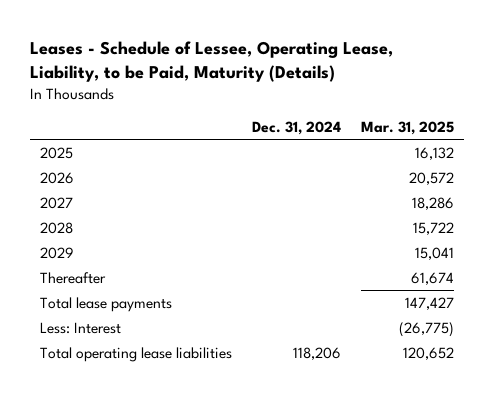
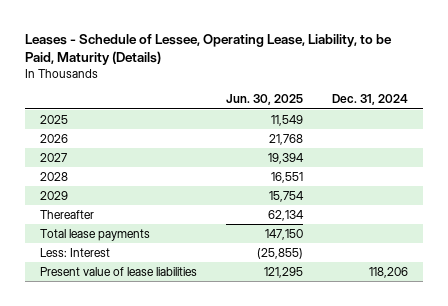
[361,120,455,135] Mar. 31, 2025 -> none
none -> [225,94,303,106] Jun. 30, 2025
[39,346,232,362] Total operating lease liabilities -> [39,266,197,276] Present value of lease liabilities

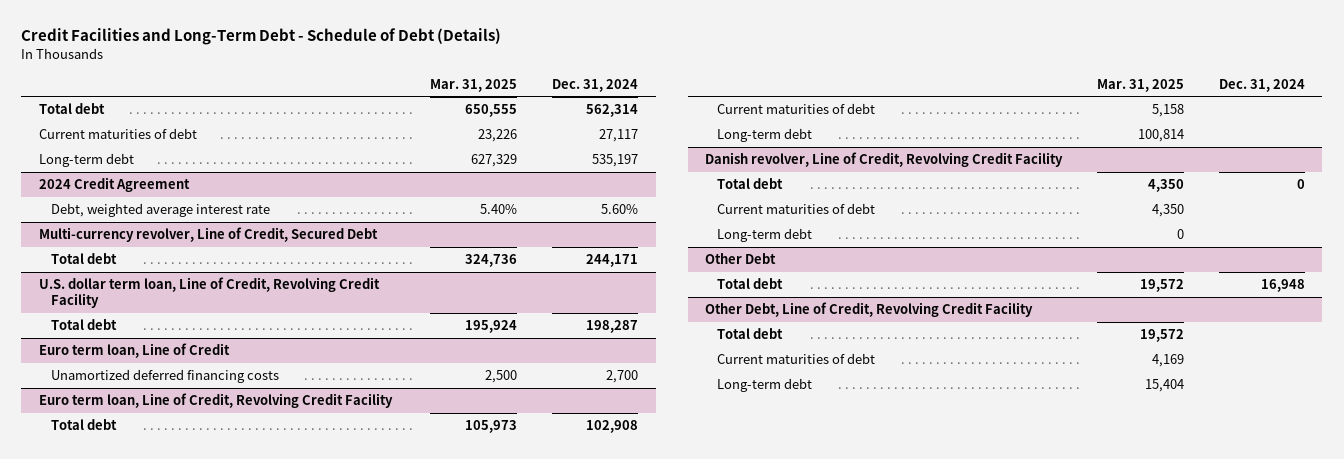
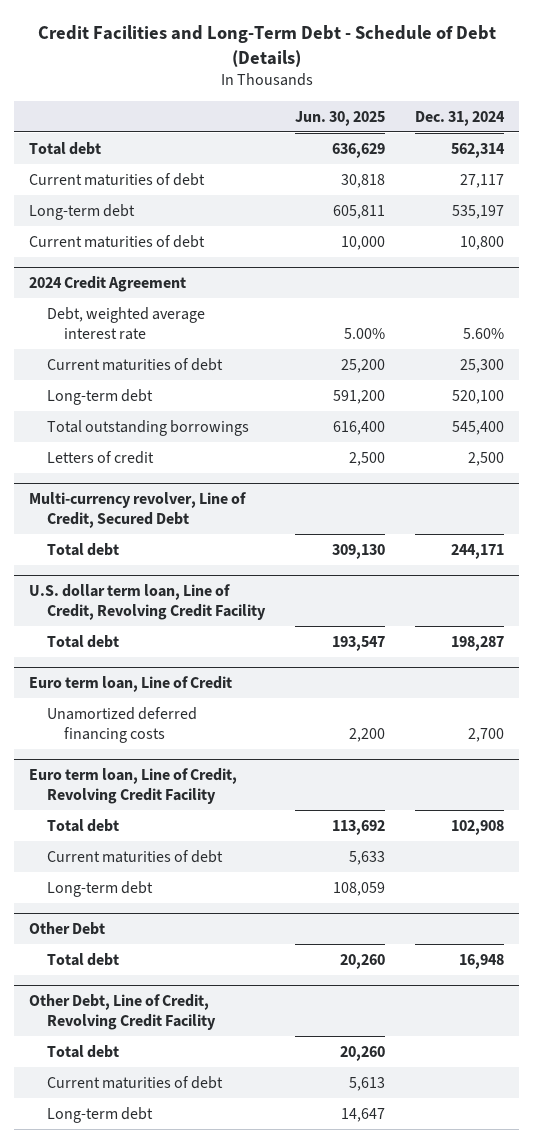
[430,78,518,92] Mar. 31, 2025 -> none
none -> [294,110,385,126] Jun. 30, 2025
none -> [29,234,206,248] Current maturities of debt
none -> [46,357,223,371] Current maturities of debt
none -> [46,388,153,405] Long-term debt
none -> [46,419,249,436] Total outstanding borrowings
none -> [46,450,154,464] Letters of credit
[705,152,1064,168] Danish revolver, Line of Credit, Revolving Credit Facility -> none
[717,178,784,190] Total debt -> none
[717,203,876,215] Current maturities of debt -> none
[717,228,813,243] Long-term debt -> none

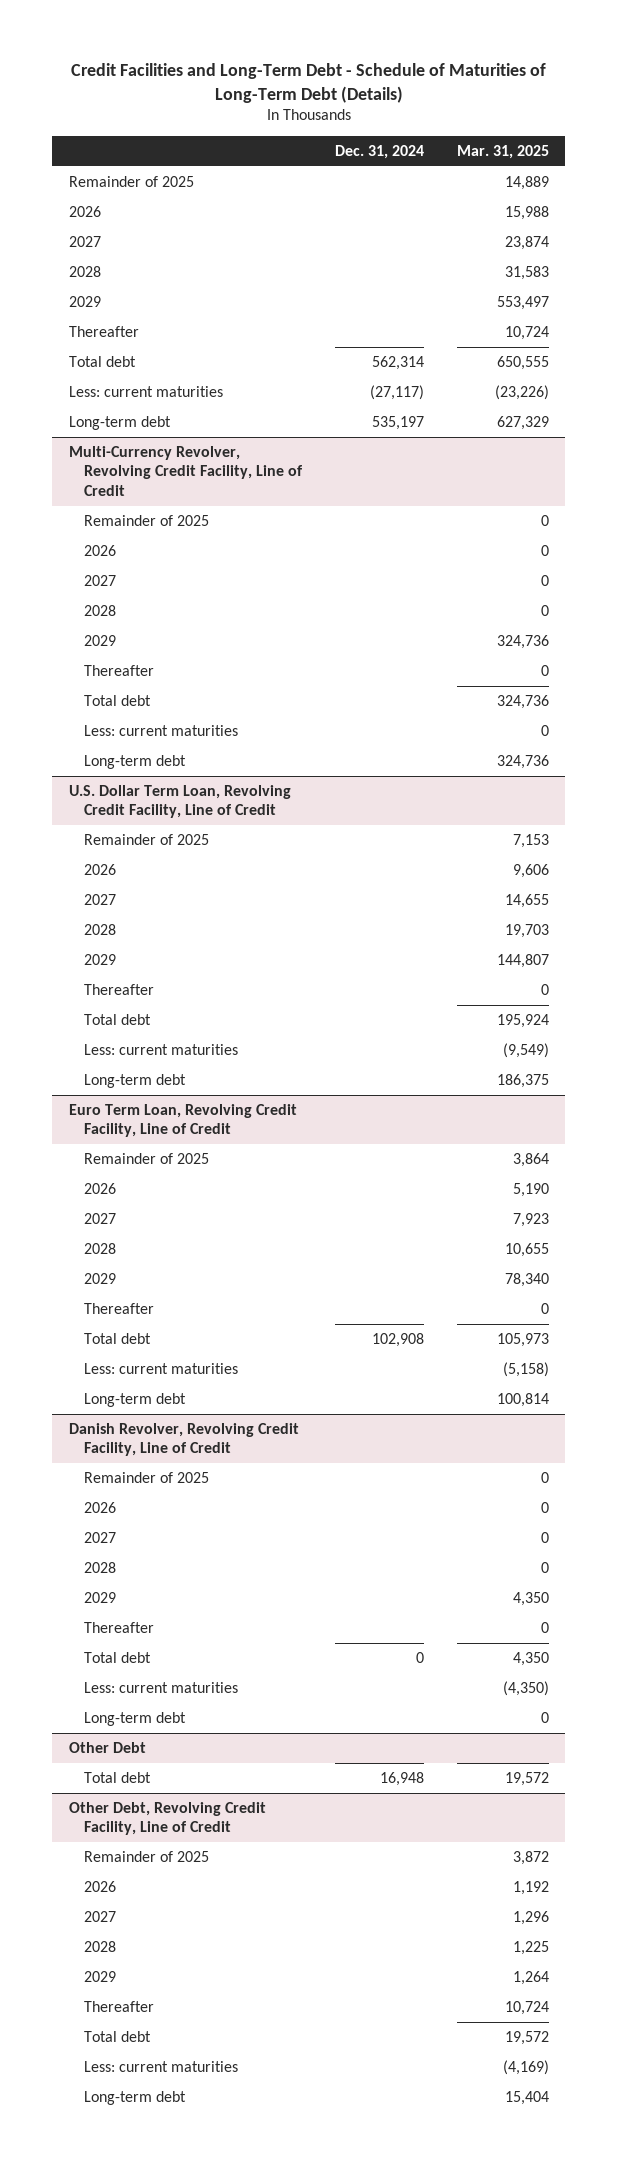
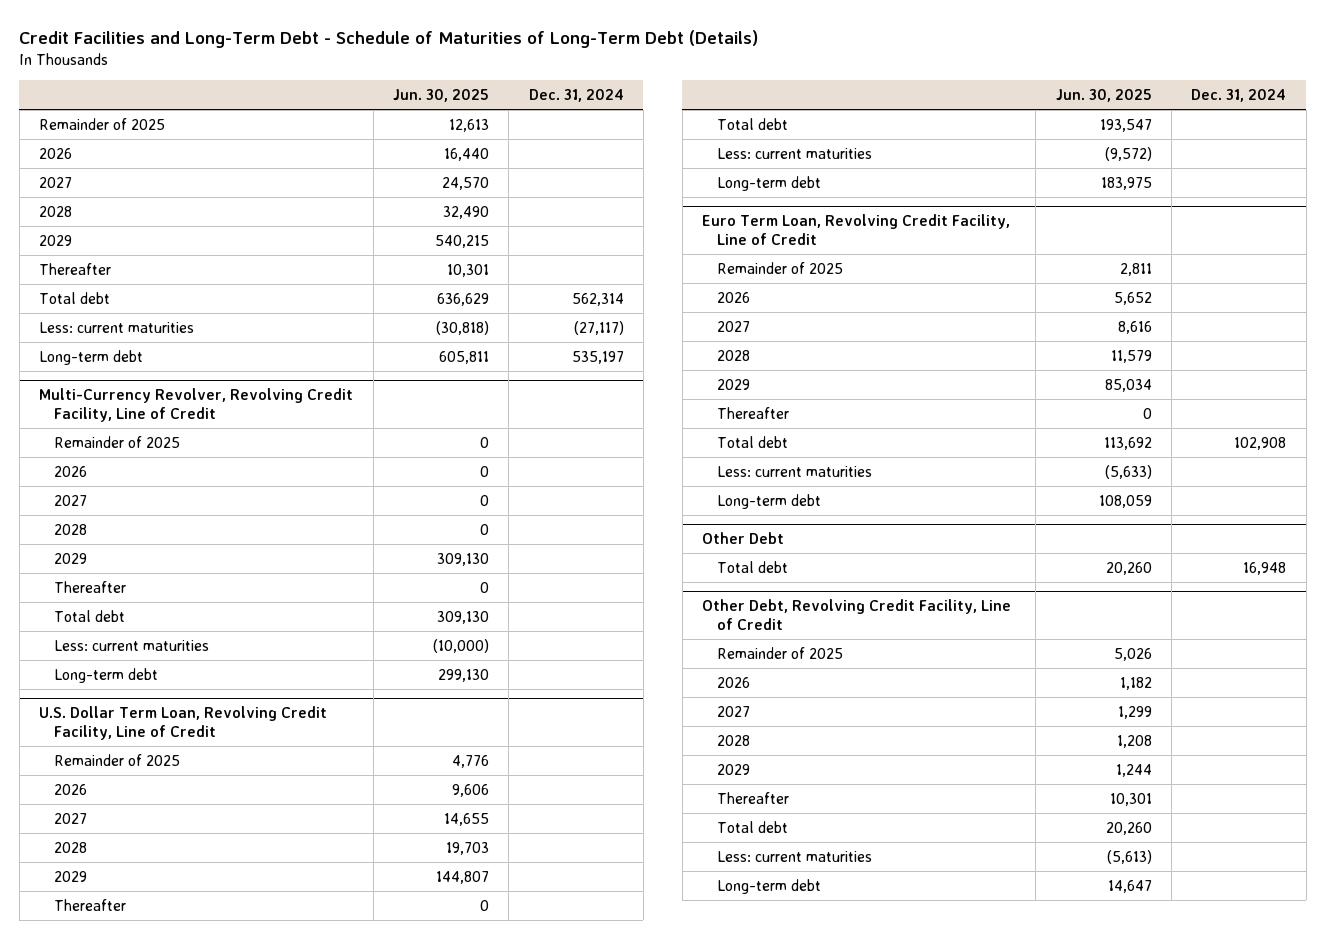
[456,144,549,159] Mar. 31, 2025 -> none
none -> [392,89,489,103] Jun. 30, 2025
[68,1422,299,1457] Danish Revolver, Revolving Credit Facility, Line of Credit -> none
[84,1471,210,1483] Remainder of 2025 -> none
[84,1501,117,1513] 2026 -> none
[84,1531,117,1543] 2027 -> none
[84,1561,117,1573] 2028 -> none
[84,1591,117,1603] 2029 -> none
[84,1621,155,1633] Thereafter -> none
[84,1651,152,1663] Total debt -> none
[84,1681,239,1693] Less: current maturities -> none
[84,1711,187,1726] Long-term debt -> none

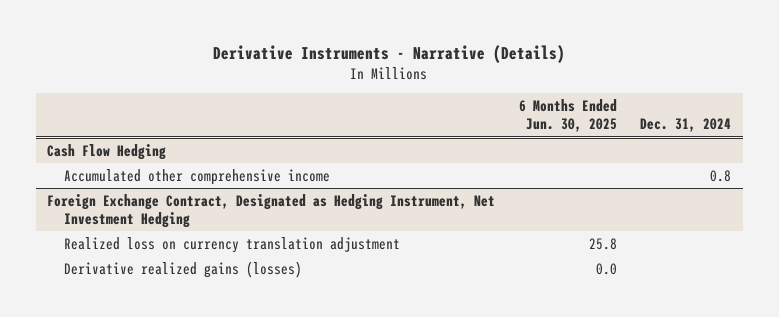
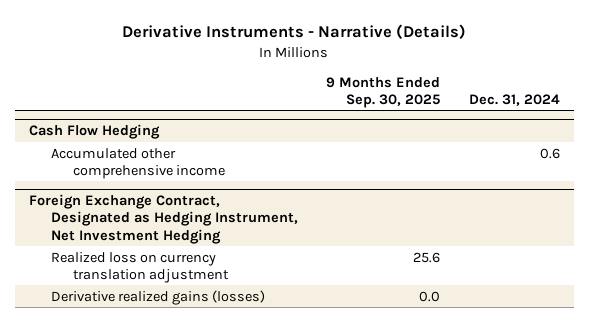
[518,99,617,133] 6 Months Ended Jun. 30, 2025 -> none
none -> [326,76,441,108] 9 Months Ended Sep. 30, 2025
[710,169,732,182] 0.8 -> [539,147,560,159] 0.6

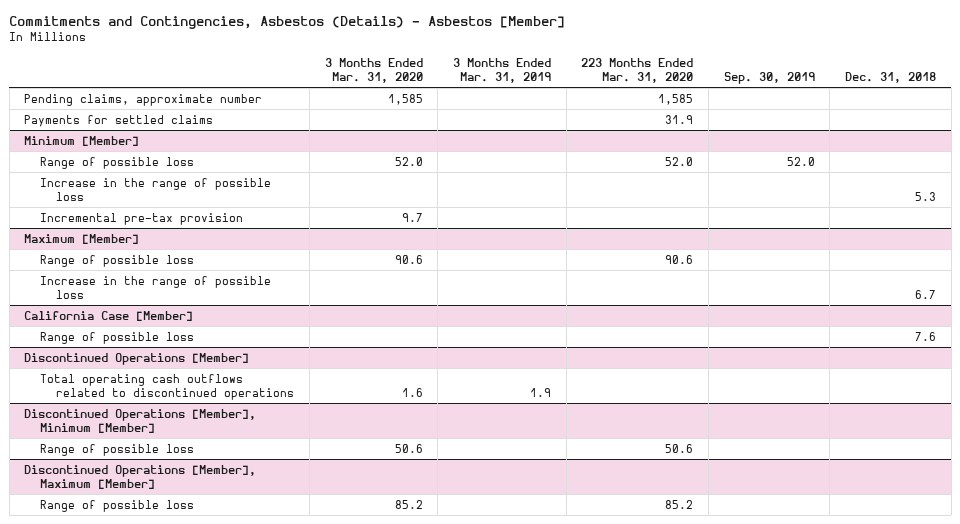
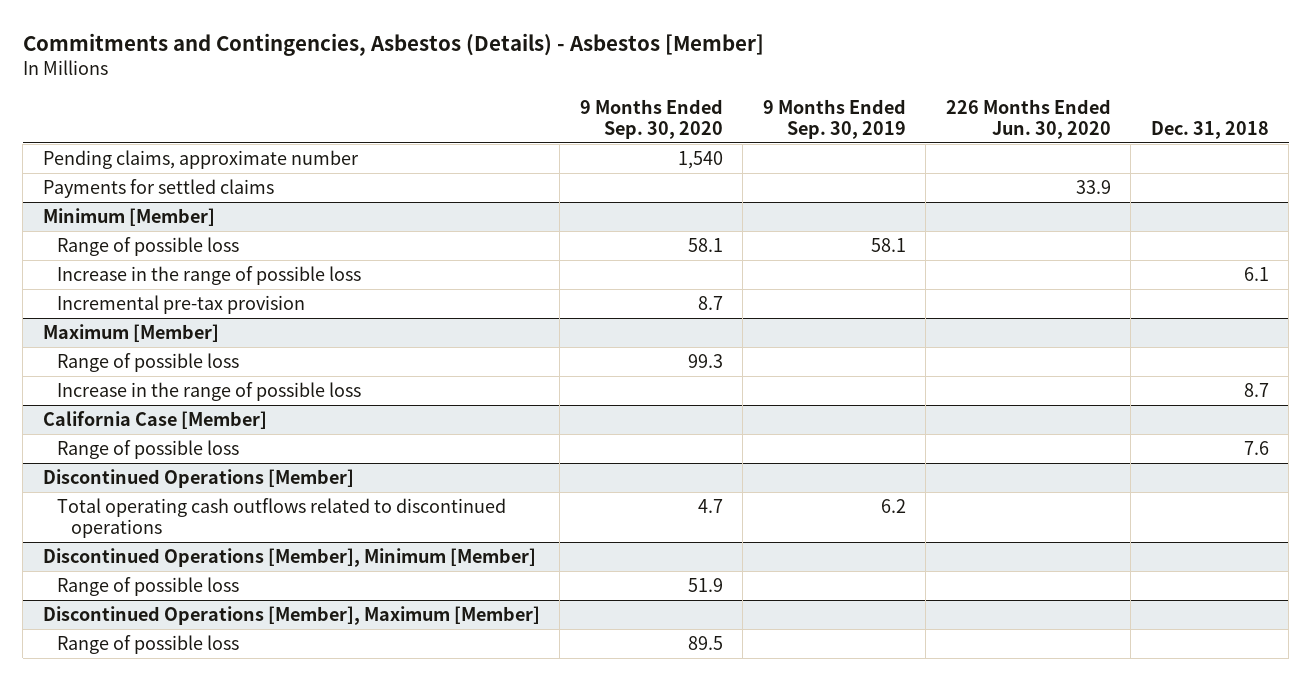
[324,57,423,83] 3 Months Ended Mar. 31, 2020 -> none
[452,57,551,83] 3 Months Ended Mar. 31, 2019 -> none
[581,57,694,83] 223 Months Ended Mar. 31, 2020 -> none
[723,71,815,84] Sep. 30, 2019 -> none
none -> [579,98,723,139] 9 Months Ended Sep. 30, 2020
none -> [762,98,906,139] 9 Months Ended Sep. 30, 2019
none -> [945,98,1111,139] 226 Months Ended Jun. 30, 2020
[915,191,937,201] 5.3 -> [1243,266,1269,281] 6.1
[915,289,937,299] 6.7 -> [1243,382,1269,397] 8.7

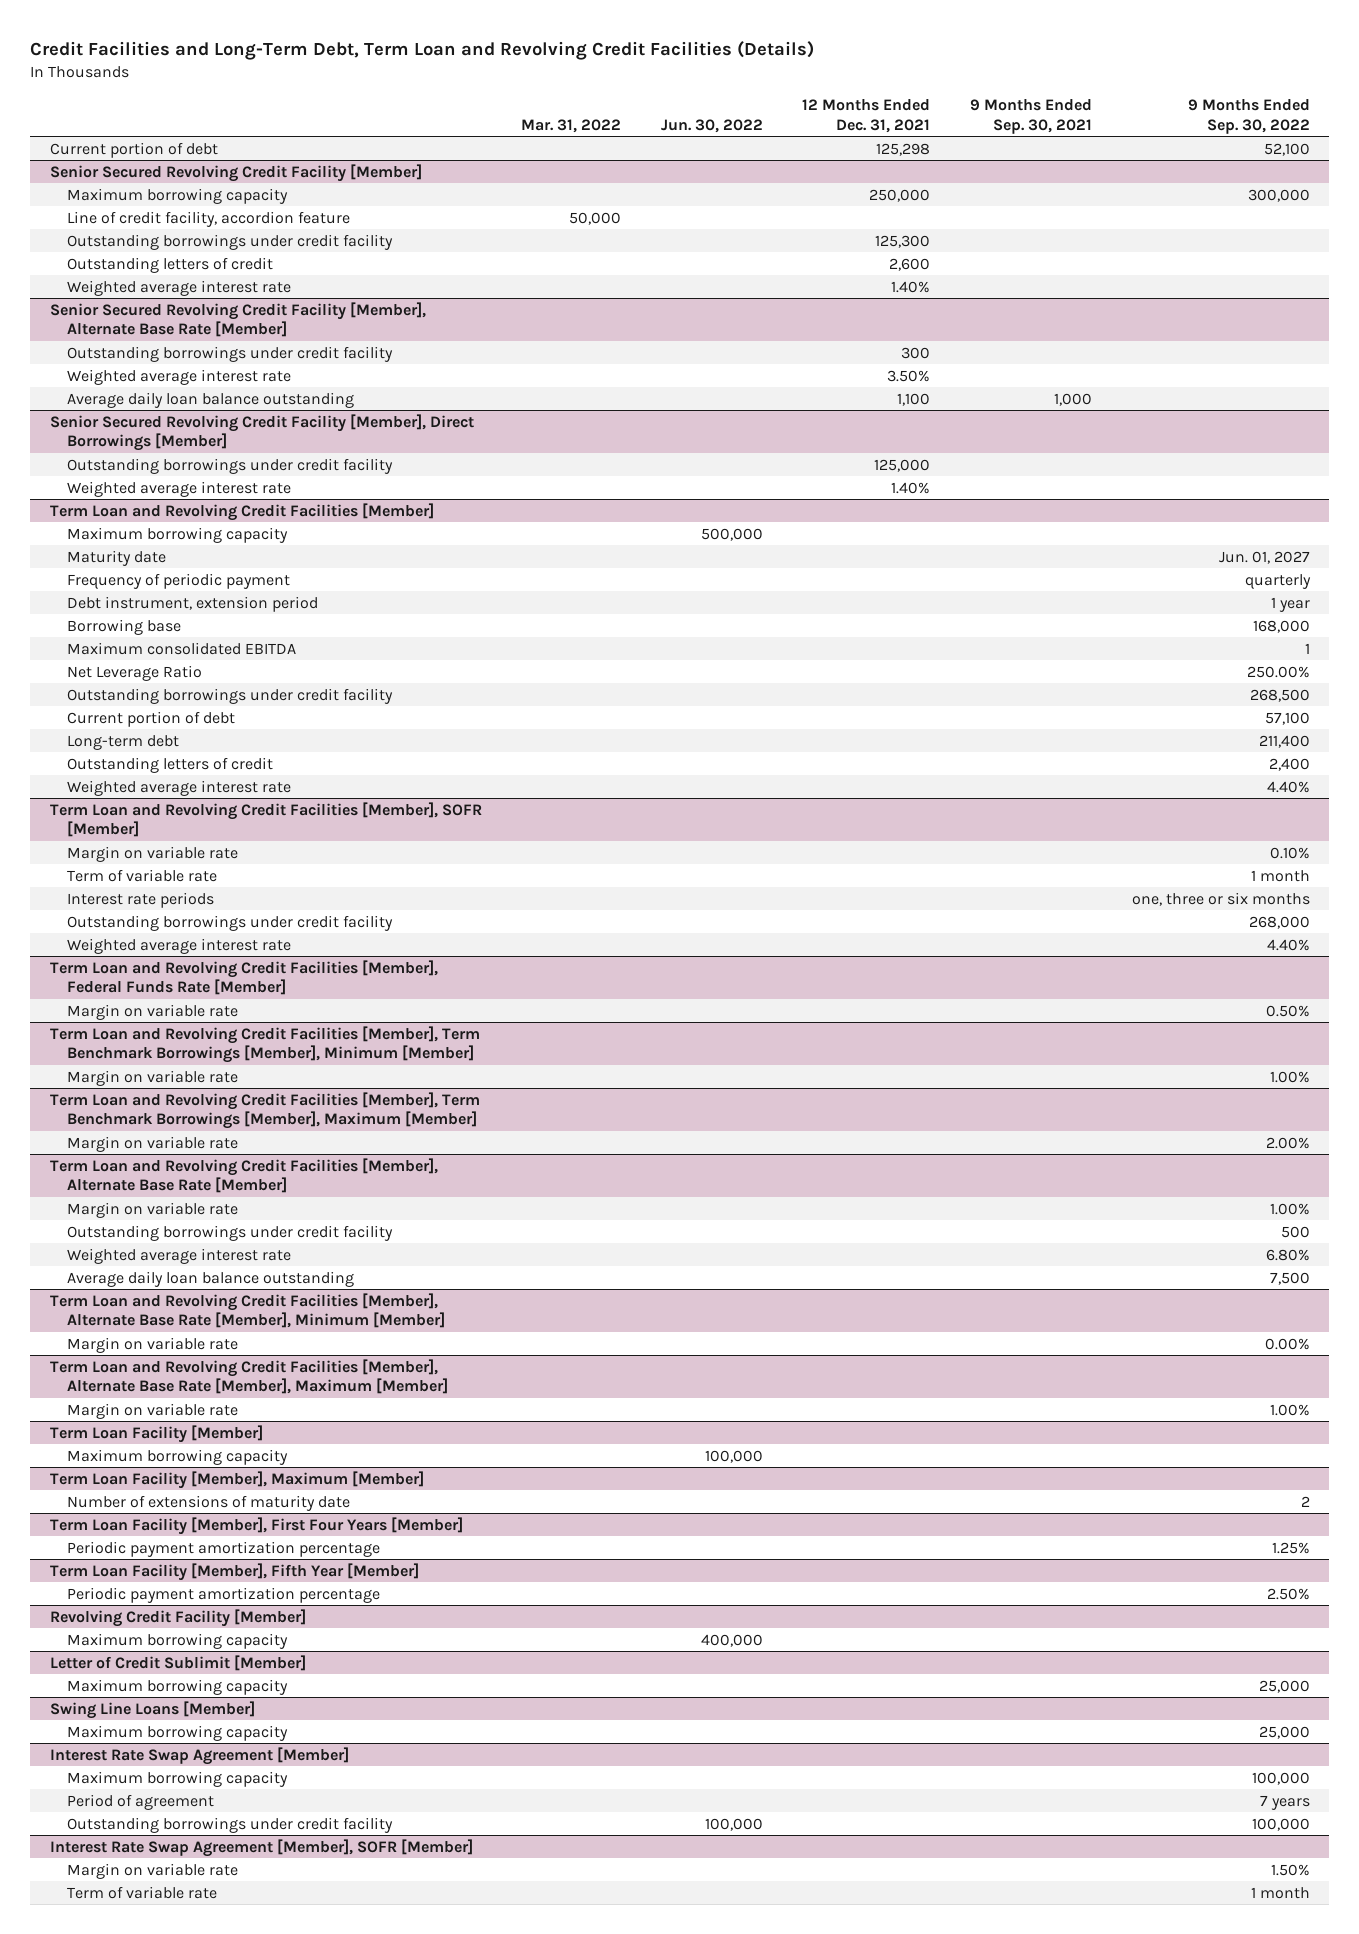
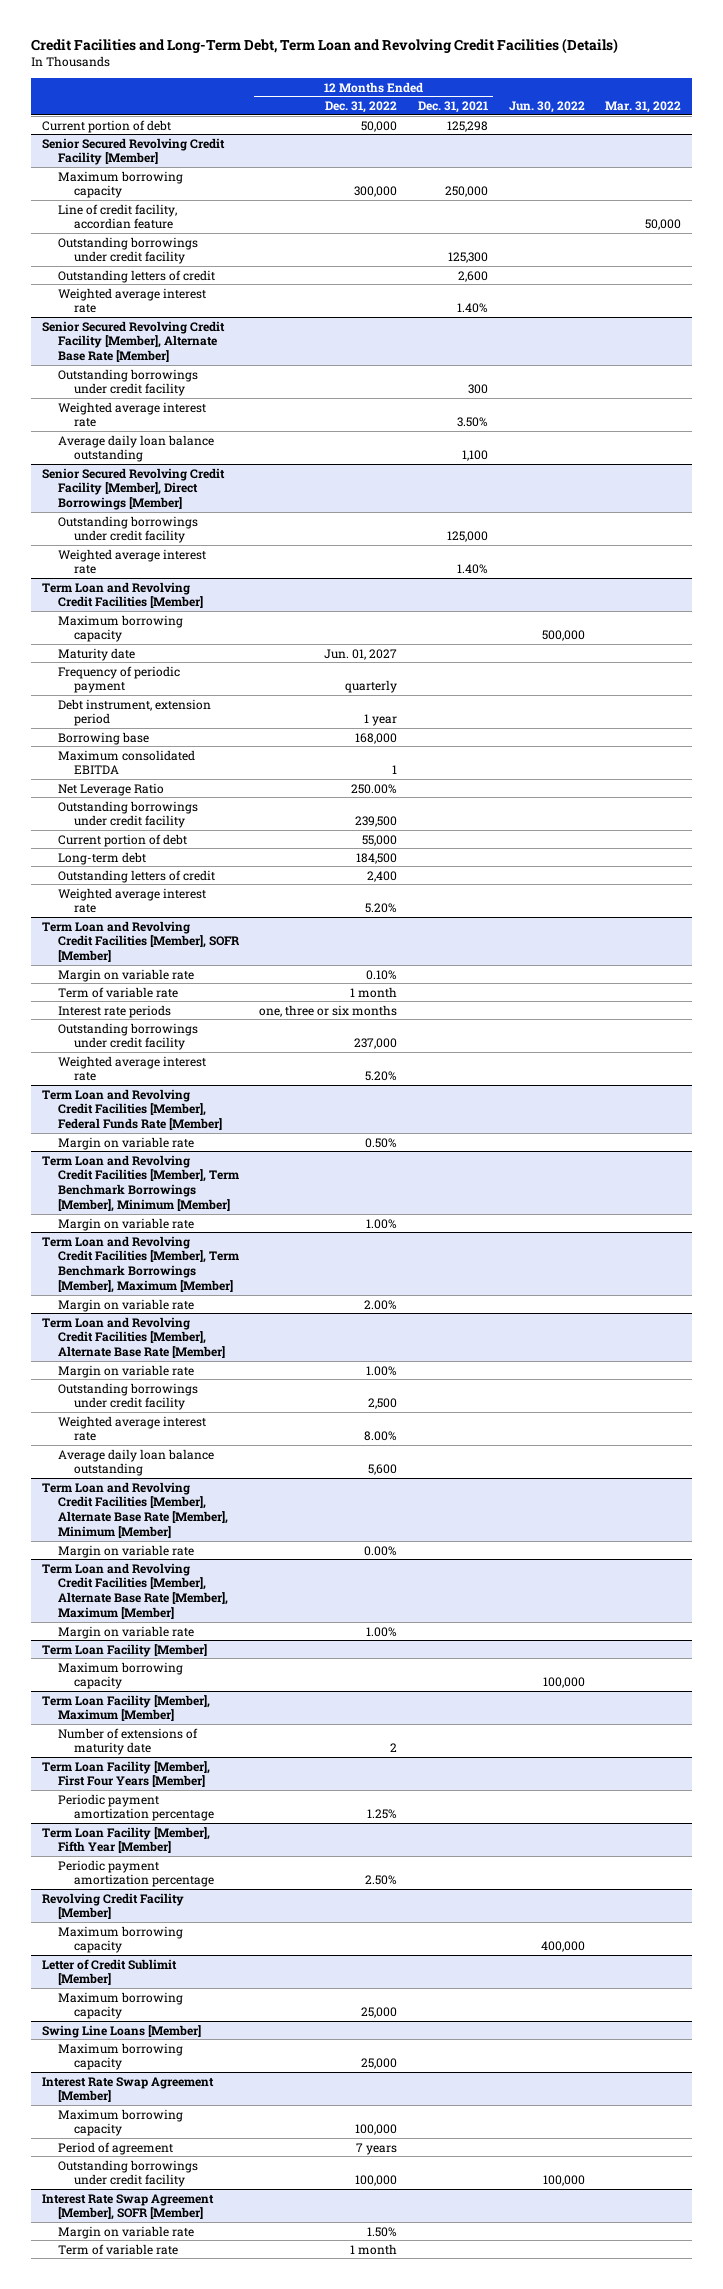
[970,99,1093,134] 9 Months Ended Sep. 30, 2021 -> none
[1187,99,1310,134] 9 Months Ended Sep. 30, 2022 -> none
none -> [325,101,398,114] Dec. 31, 2022
[67,210,351,227] Line of credit facility, accordion feature -> [57,203,177,230] Line of credit facility, accordian feature

